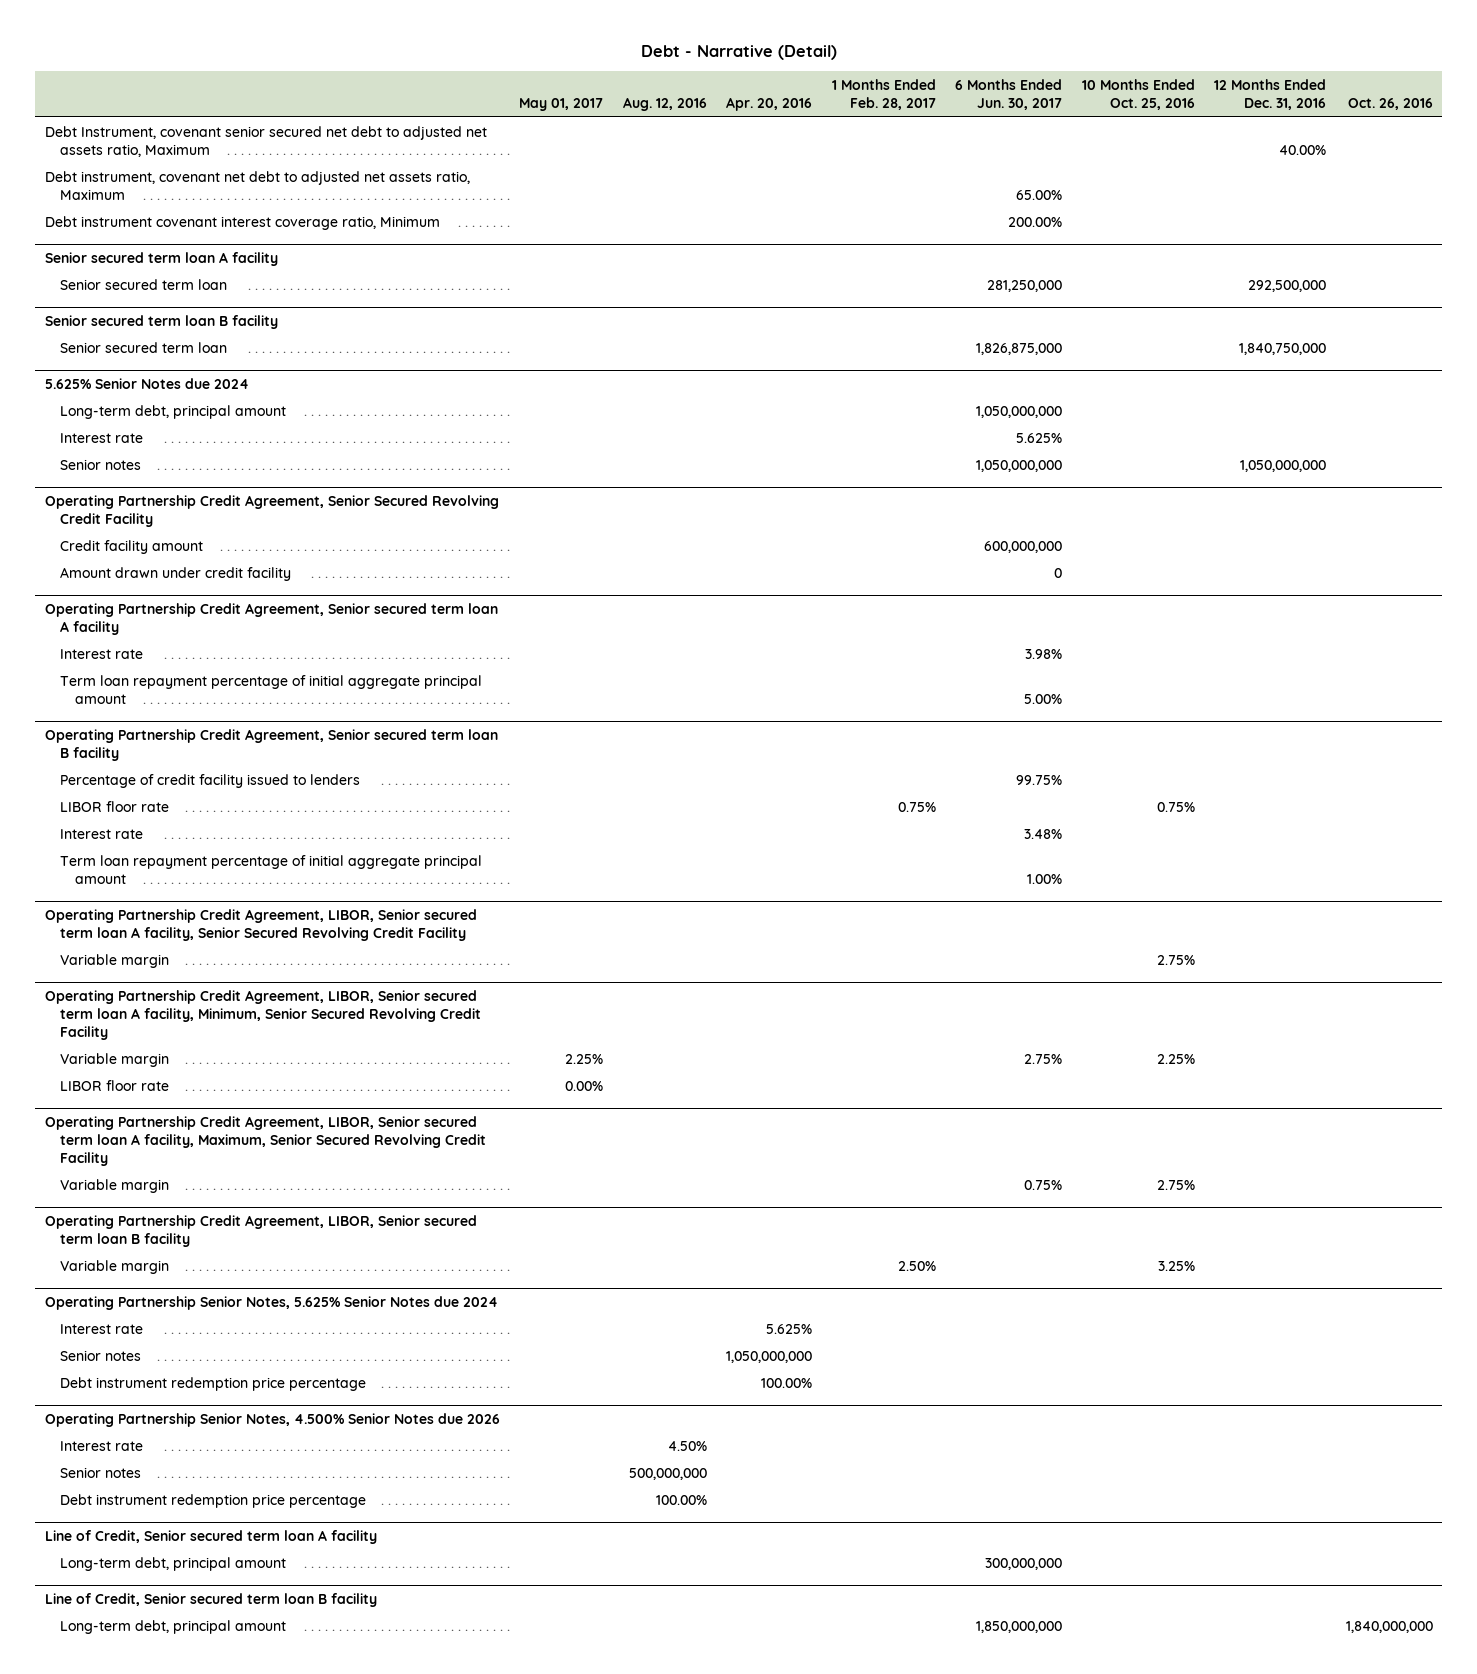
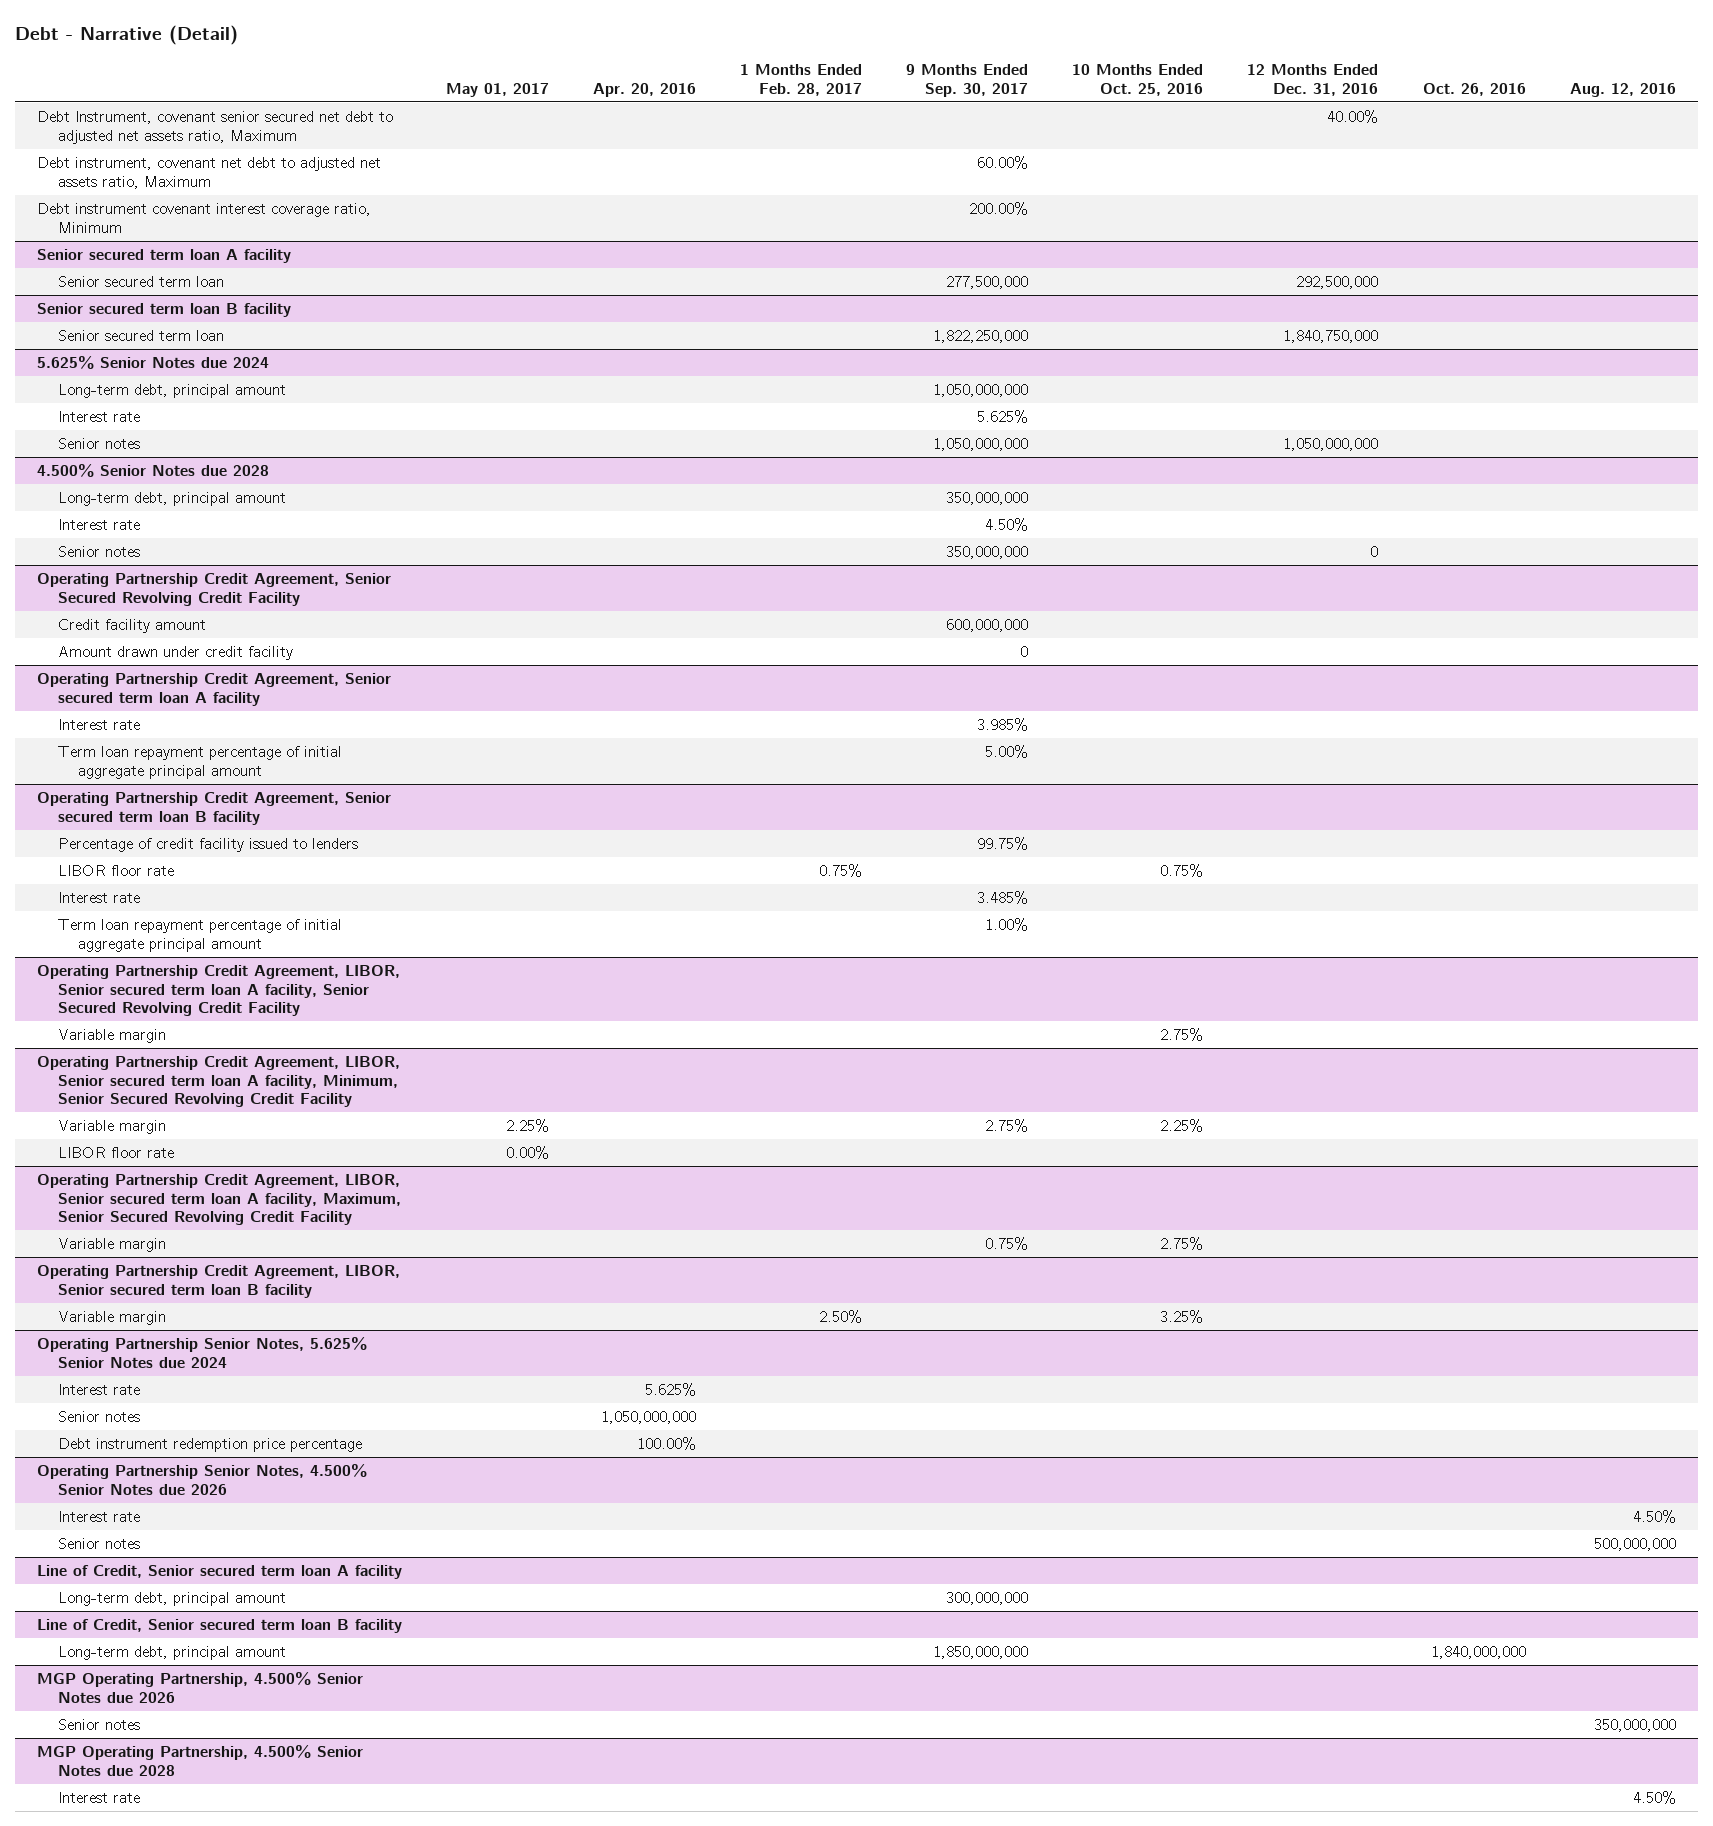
[955,79,1063,111] 6 Months Ended Jun. 30, 2017 -> none
none -> [906,63,1029,97] 9 Months Ended Sep. 30, 2017
none -> [37,463,270,477] 4.500% Senior Notes due 2028
none -> [57,491,286,506] Long-term debt, principal amount
none -> [57,518,140,530] Interest rate
none -> [57,545,140,557] Senior notes
[59,1493,366,1508] Debt instrument redemption price percentage -> none
none -> [37,1671,364,1703] MGP Operating Partnership, 4.500% Senior Notes due 2026
none -> [57,1718,140,1730] Senior notes
none -> [37,1744,364,1776] MGP Operating Partnership, 4.500% Senior Notes due 2028
none -> [57,1791,140,1803] Interest rate

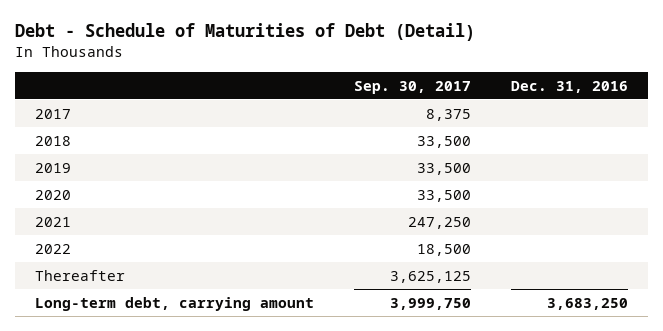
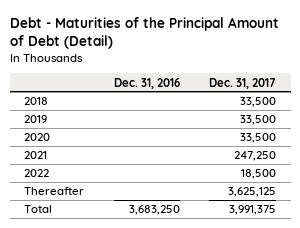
[14,23,475,42] Debt - Schedule of Maturities of Debt (Detail) -> [9,16,279,49] Debt - Maturities of the Principal Amount of Debt (Detail)
[353,80,471,94] Sep. 30, 2017 -> none
none -> [208,77,276,89] Dec. 31, 2017
[34,108,71,119] 2017 -> none
[34,296,314,311] Long-term debt, carrying amount -> [24,205,53,214] Total

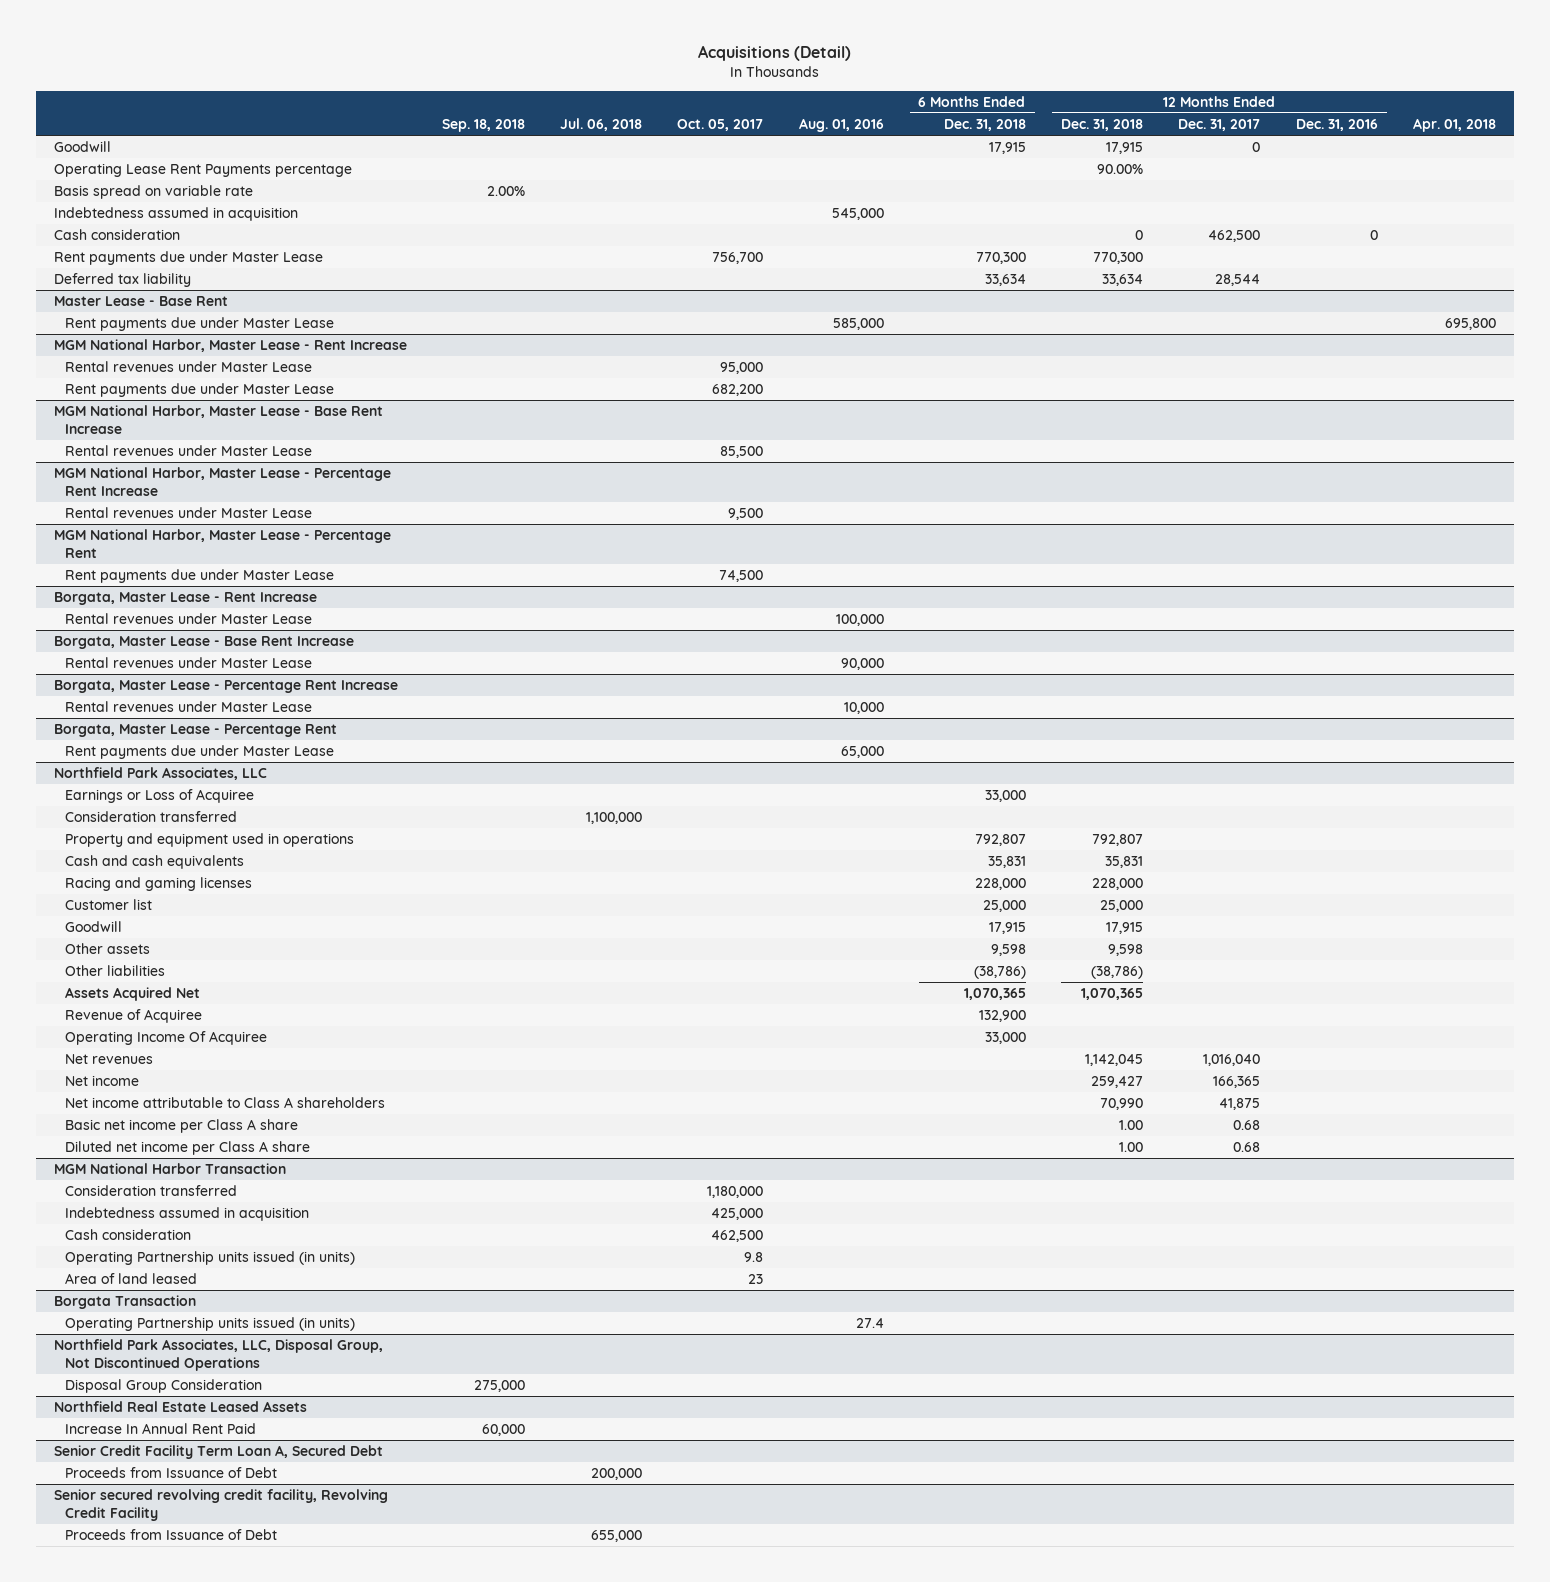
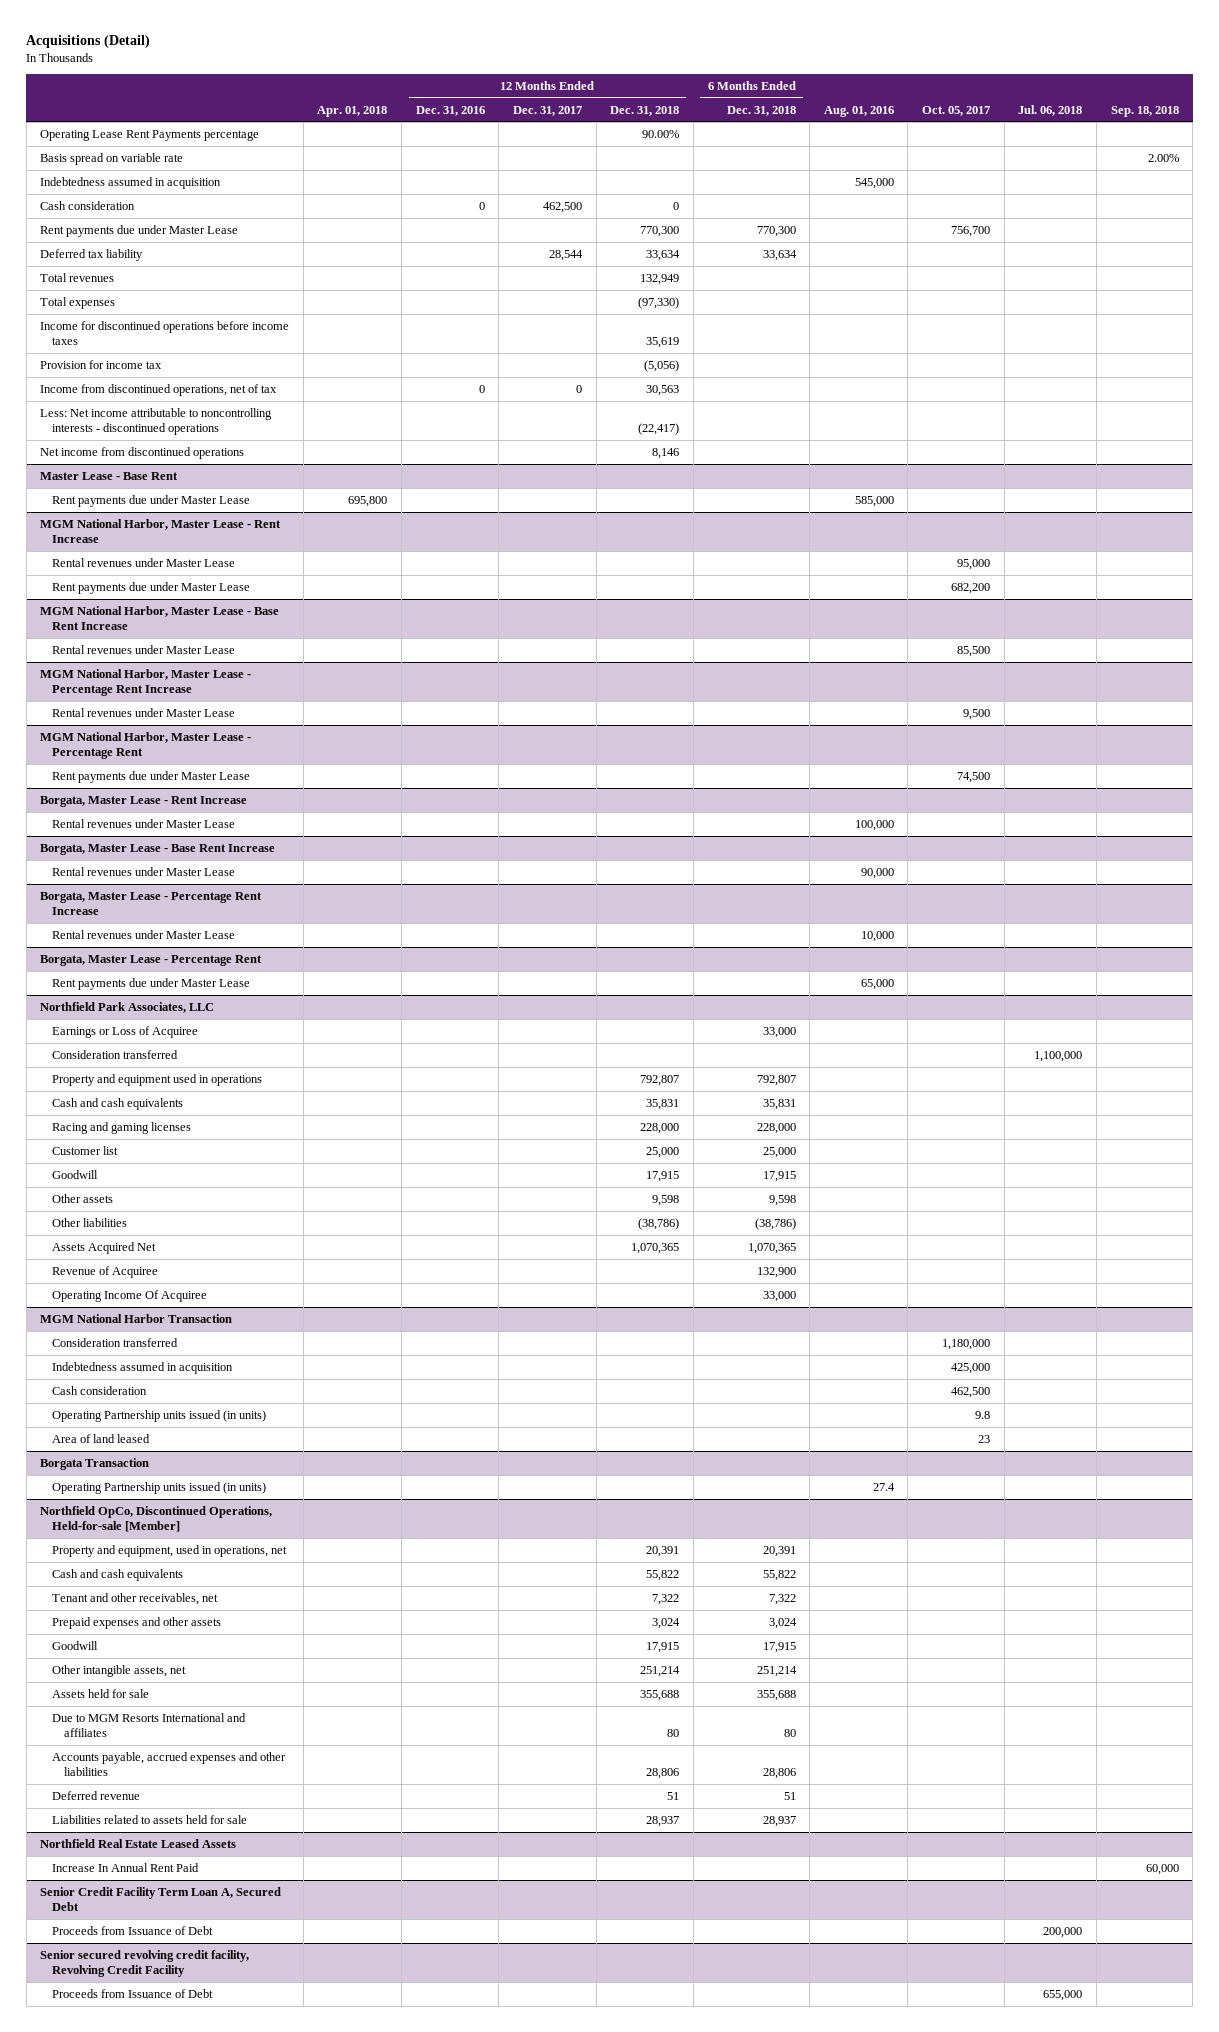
[53,141,111,153] Goodwill -> none
none -> [40,272,115,282] Total revenues
none -> [40,296,116,309] Total expenses
none -> [40,320,290,346] Income for discontinued operations before income taxes
none -> [40,359,163,369] Provision for income tax
none -> [40,383,278,396] Income from discontinued operations, net of tax
none -> [40,407,273,436] Less: Net income attributable to noncontrolling interests - discontinued operations
none -> [40,446,245,459] Net income from discontinued operations
[65,1054,154,1065] Net revenues -> none
[65,1075,140,1087] Net income -> none
[65,1097,386,1109] Net income attributable to Class A shareholders -> none
[65,1119,299,1134] Basic net income per Class A share -> none
[65,1141,311,1156] Diluted net income per Class A share -> none
[53,1339,383,1372] Northfield Park Associates, LLC, Disposal Group, Not Discontinued Operations -> none
[65,1379,263,1394] Disposal Group Consideration -> none
none -> [40,1505,273,1533] Northfield OpCo, Discontinued Operations, Held-for-sale [Member]
none -> [52,1544,288,1557] Property and equipment, used in operations, net
none -> [52,1568,184,1581] Cash and cash equivalents
none -> [52,1592,219,1605] Tenant and other receivables, net
none -> [52,1616,222,1629] Prepaid expenses and other assets
none -> [52,1640,99,1650] Goodwill
none -> [52,1664,187,1677] Other intangible assets, net
none -> [52,1688,150,1698] Assets held for sale
none -> [52,1712,247,1738] Due to MGM Resorts International and affiliates
none -> [52,1751,287,1777] Accounts payable, accrued expenses and other liabilities
none -> [52,1790,141,1800] Deferred revenue
none -> [52,1814,248,1824] Liabilities related to assets held for sale

